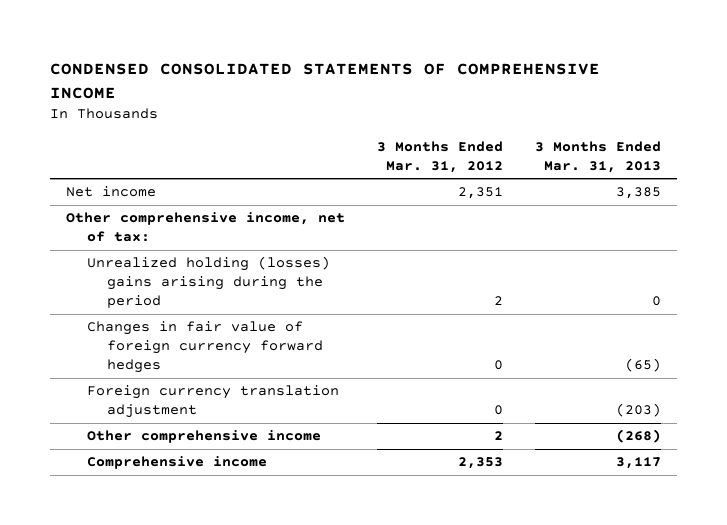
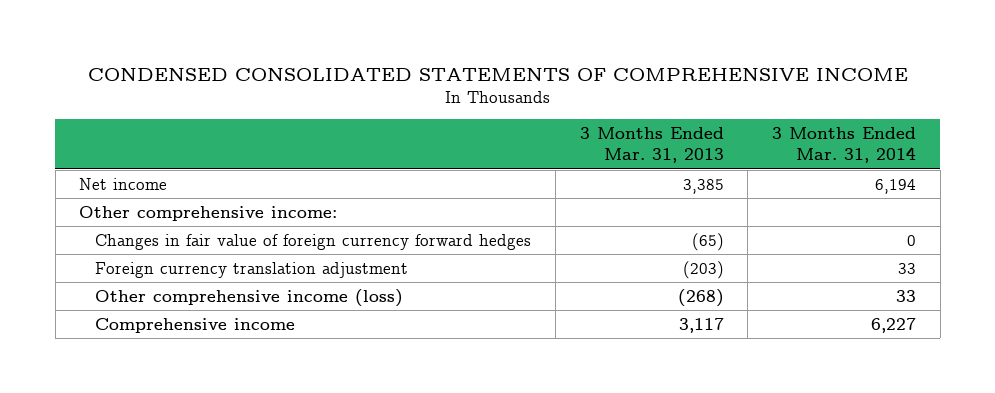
[377,140,504,173] 3 Months Ended Mar. 31, 2012 -> none
none -> [771,127,916,164] 3 Months Ended Mar. 31, 2014
[86,256,330,309] Unrealized holding (losses) gains arising during the period -> none
[66,212,346,243] Other comprehensive income, net of tax: -> [79,205,338,221] Other comprehensive income:
[86,430,321,444] Other comprehensive income -> [95,288,404,307] Other comprehensive income (loss)

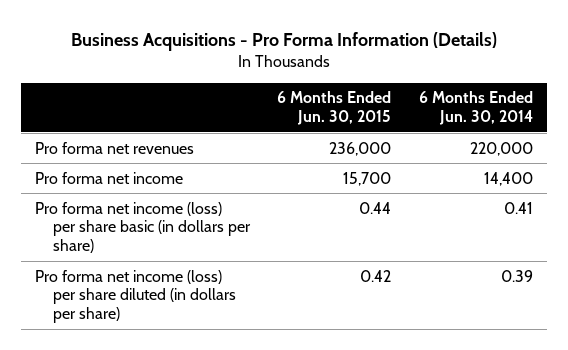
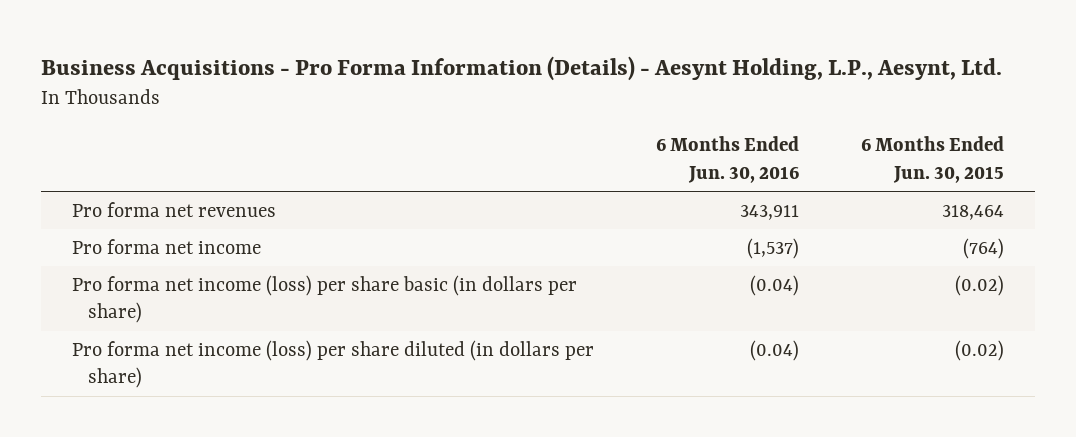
[71,31,498,51] Business Acquisitions - Pro Forma Information (Details) -> [40,55,1002,81] Business Acquisitions - Pro Forma Information (Details) - Aesynt Holding, L.P., Aesynt, Ltd.
[419,91,534,126] 6 Months Ended Jun. 30, 2014 -> none
none -> [655,136,799,183] 6 Months Ended Jun. 30, 2016
[329,141,392,156] 236,000 -> [942,204,1005,220] 318,464
[343,171,392,186] 15,700 -> [963,237,1005,259] (764)
[359,201,392,214] 0.44 -> [955,274,1005,296] (0.02)
[360,269,392,282] 0.42 -> [955,339,1005,361] (0.02)

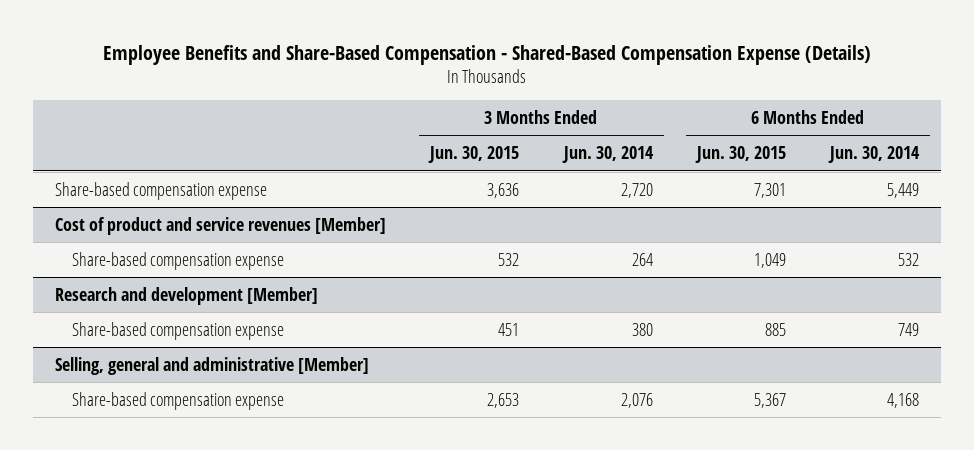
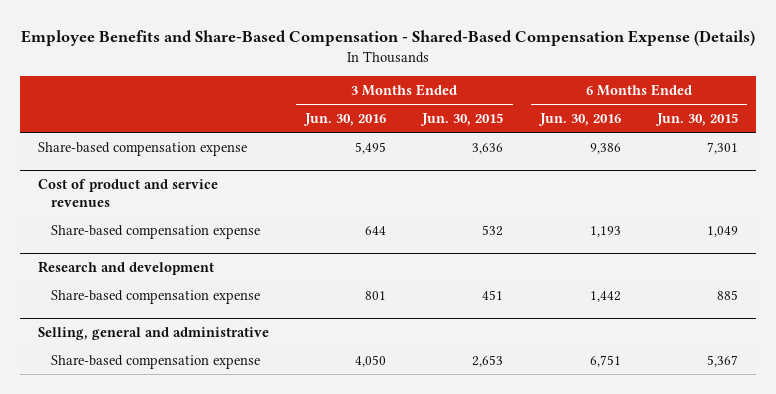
[561,146,654,164] Jun. 30, 2014 -> none
[828,146,921,164] Jun. 30, 2014 -> none
none -> [303,113,387,127] Jun. 30, 2016
none -> [537,113,621,127] Jun. 30, 2016
[55,216,387,235] Cost of product and service revenues [Member] -> [37,178,218,207] Cost of product and service revenues
[55,286,319,305] Research and development [Member] -> [37,260,214,275] Research and development
[55,356,370,375] Selling, general and administrative [Member] -> [37,326,269,340] Selling, general and administrative

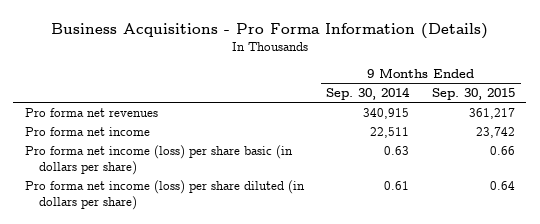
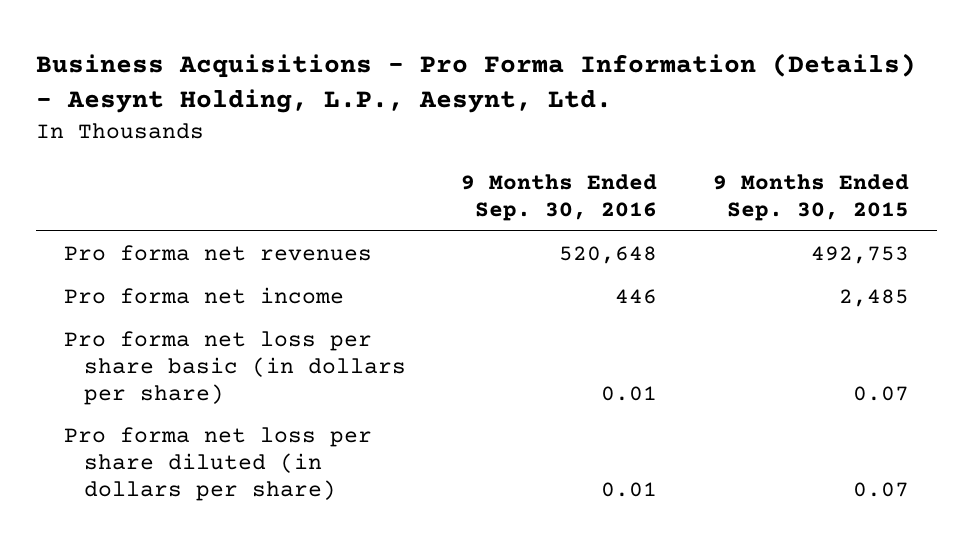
[50,22,488,39] Business Acquisitions - Pro Forma Information (Details) -> [36,52,917,114] Business Acquisitions - Pro Forma Information (Details) - Aesynt Holding, L.P., Aesynt, Ltd.
[326,87,411,101] Sep. 30, 2014 -> none
none -> [461,174,658,222] 9 Months Ended Sep. 30, 2016
[468,108,515,120] 361,217 -> [810,246,909,265] 492,753
[475,127,515,139] 23,742 -> [838,289,909,308] 2,485
[24,145,293,175] Pro forma net income (loss) per share basic (in dollars per share) -> [64,331,406,405] Pro forma net loss per share basic (in dollars per share)
[489,146,515,156] 0.66 -> [852,385,909,401] 0.07
[24,180,305,210] Pro forma net income (loss) per share diluted (in dollars per share) -> [64,427,373,501] Pro forma net loss per share diluted (in dollars per share)
[489,181,515,191] 0.64 -> [852,481,909,497] 0.07

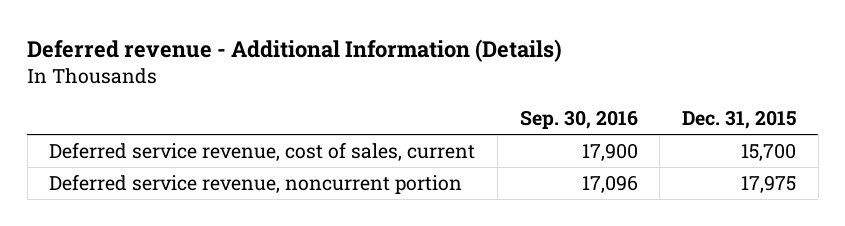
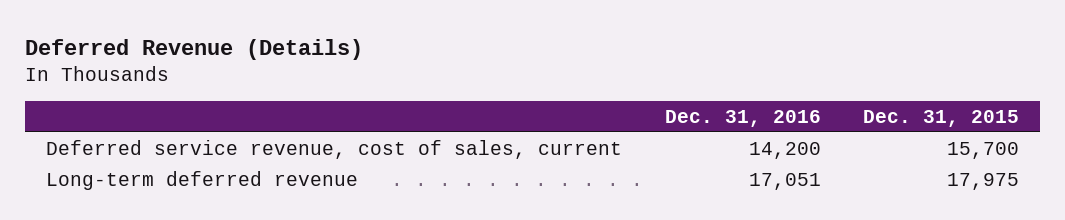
[27,39,563,63] Deferred revenue - Additional Information (Details) -> [25,39,364,61] Deferred Revenue (Details)
[519,110,638,130] Sep. 30, 2016 -> none
none -> [664,109,821,127] Dec. 31, 2016
[49,173,463,194] Deferred service revenue, noncurrent portion -> [46,171,359,191] Long-term deferred revenue

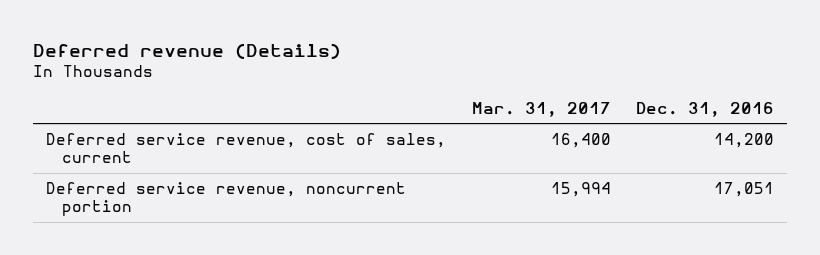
[25,39,364,61] Deferred Revenue (Details) -> [32,42,341,59] Deferred revenue (Details)
[862,109,1019,127] Dec. 31, 2015 -> none
none -> [471,101,611,117] Mar. 31, 2017
[46,171,359,191] Long-term deferred revenue -> [45,182,406,217] Deferred service revenue, noncurrent portion

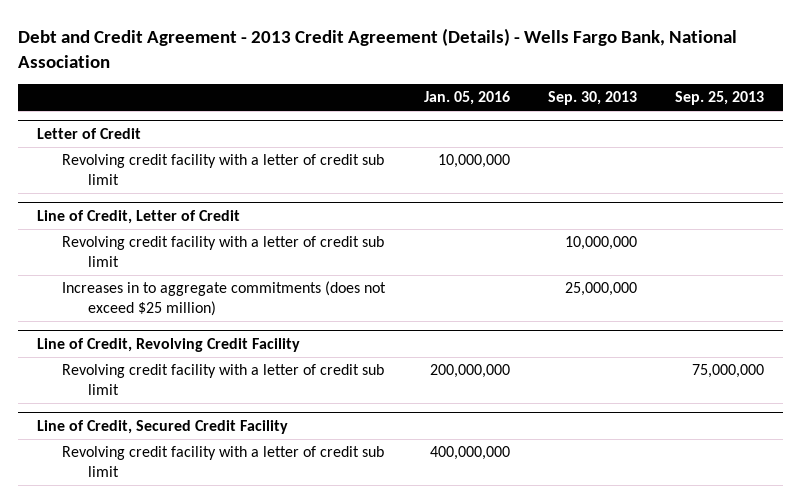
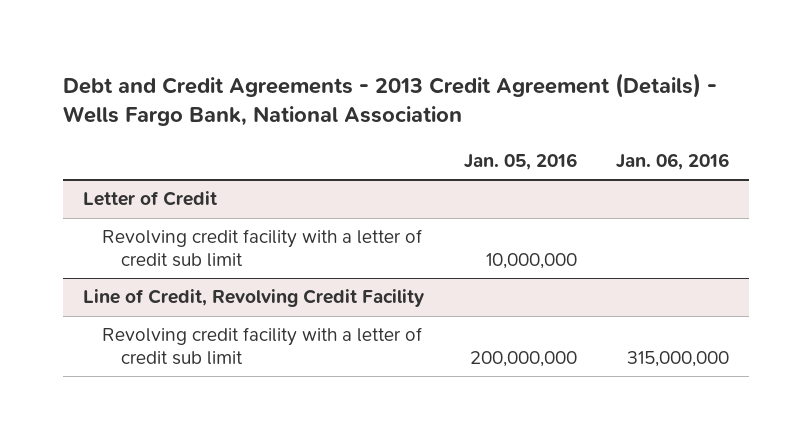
[17,27,737,68] Debt and Credit Agreement - 2013 Credit Agreement (Details) - Wells Fargo Bank, National Association -> [62,72,717,127] Debt and Credit Agreements - 2013 Credit Agreement (Details) - Wells Fargo Bank, National Association
[547,91,637,106] Sep. 30, 2013 -> none
[675,91,765,106] Sep. 25, 2013 -> none
none -> [616,152,730,170] Jan. 06, 2016
[36,210,240,225] Line of Credit, Letter of Credit -> none
[62,236,385,267] Revolving credit facility with a letter of credit sub limit -> none
[62,281,387,316] Increases in to aggregate commitments (does not exceed $25 million) -> none
[36,420,288,435] Line of Credit, Secured Credit Facility -> none
[62,446,385,477] Revolving credit facility with a letter of credit sub limit -> none

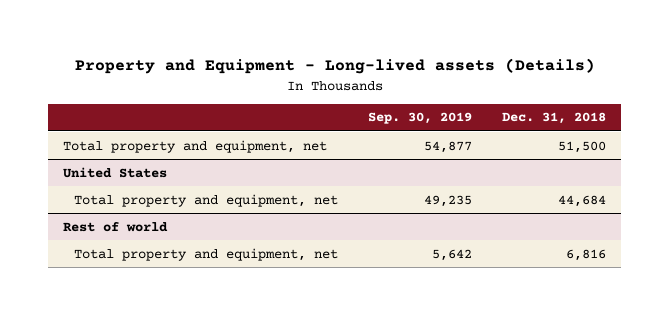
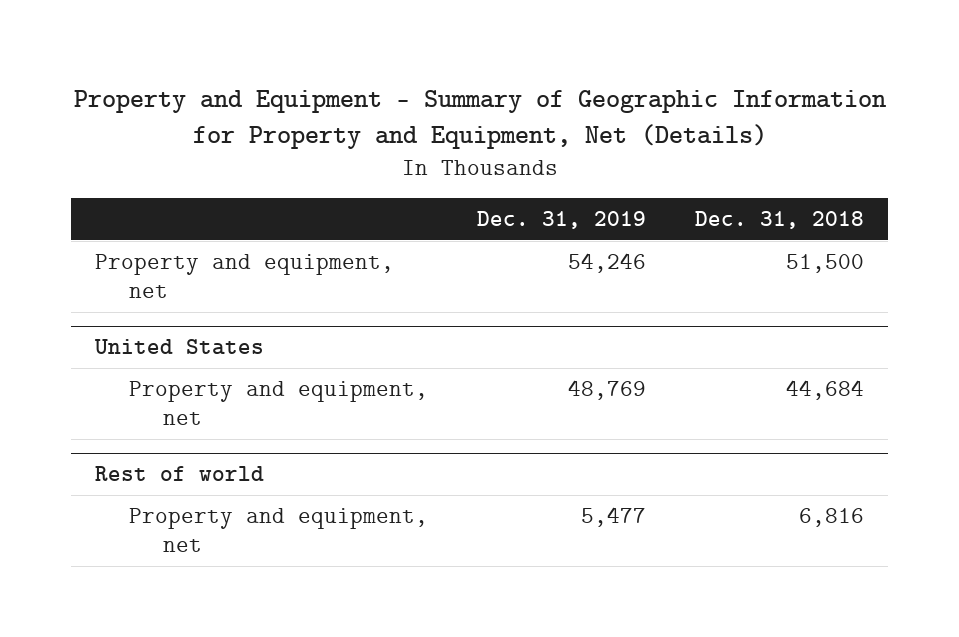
[74,58,595,75] Property and Equipment - Long-lived assets (Details) -> [73,90,887,150] Property and Equipment - Summary of Geographic Information for Property and Equipment, Net (Details)
[368,112,473,125] Sep. 30, 2019 -> none
none -> [476,210,646,229] Dec. 31, 2019
[63,139,328,153] Total property and equipment, net -> [95,253,395,298] Property and equipment, net
[74,193,339,207] Total property and equipment, net -> [129,380,429,425] Property and equipment, net
[74,247,339,261] Total property and equipment, net -> [129,507,429,552] Property and equipment, net

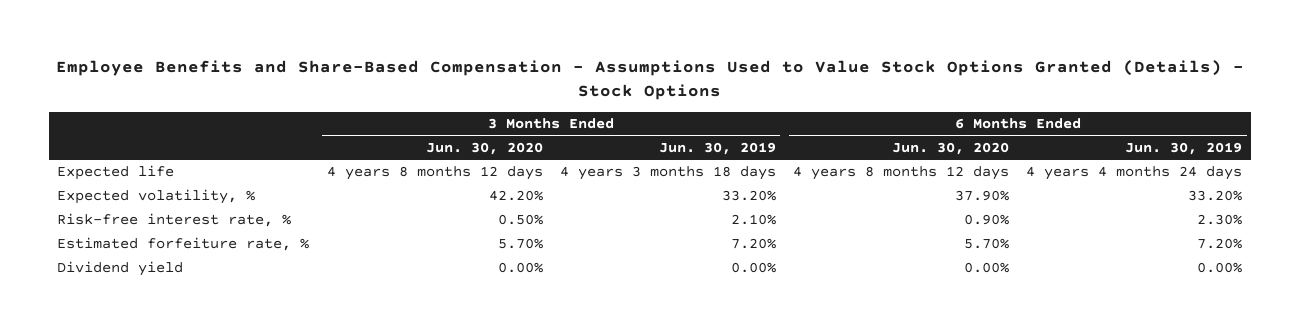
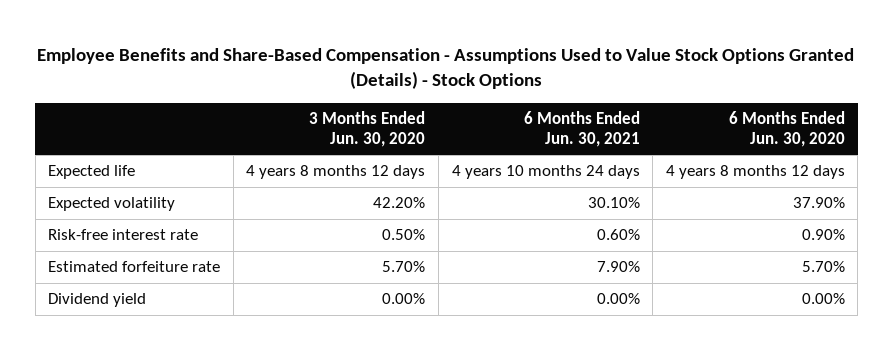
[658,141,776,155] Jun. 30, 2019 -> none
[1125,141,1243,155] Jun. 30, 2019 -> none
none -> [523,111,640,148] 6 Months Ended Jun. 30, 2021
[57,189,256,205] Expected volatility, % -> [48,197,176,212] Expected volatility
[57,213,292,228] Risk-free interest rate, % -> [48,229,199,241] Risk-free interest rate
[57,237,310,252] Estimated forfeiture rate, % -> [48,261,221,273] Estimated forfeiture rate

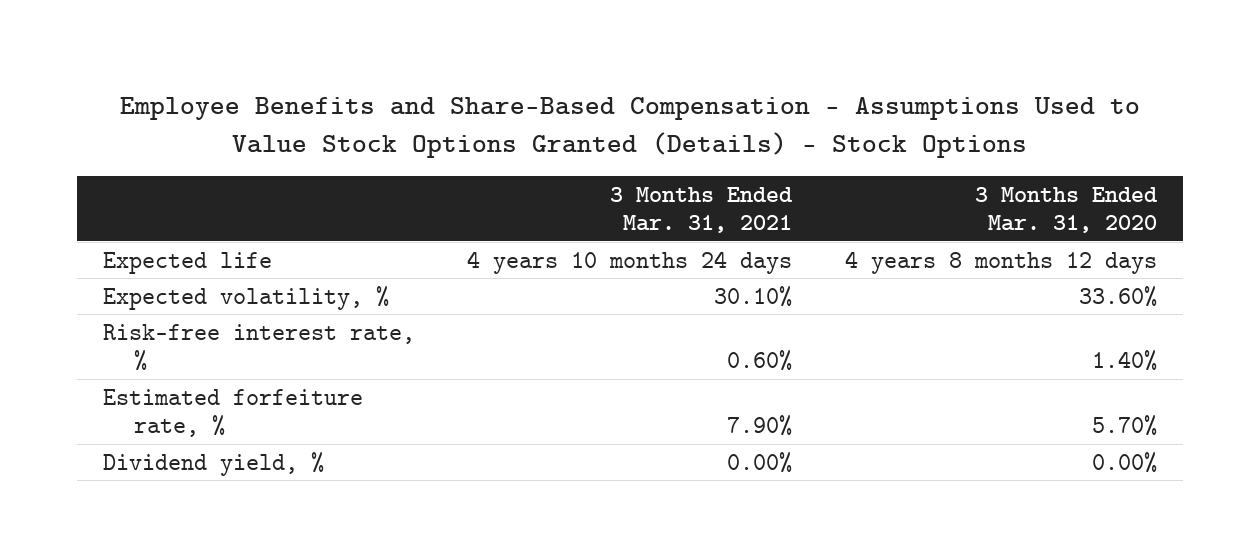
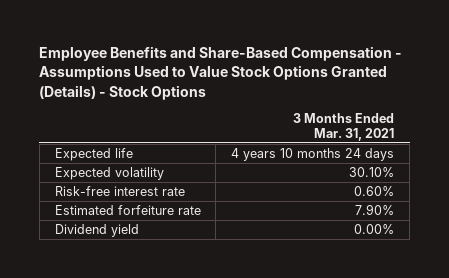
[974,186,1158,233] 3 Months Ended Mar. 31, 2020 -> none
[102,285,389,310] Expected volatility, % -> [54,167,164,181] Expected volatility
[102,323,415,371] Risk-free interest rate, % -> [54,186,185,197] Risk-free interest rate
[102,388,363,437] Estimated forfeiture rate, % -> [54,205,201,216] Estimated forfeiture rate
[102,451,324,476] Dividend yield, % -> [54,224,139,238] Dividend yield

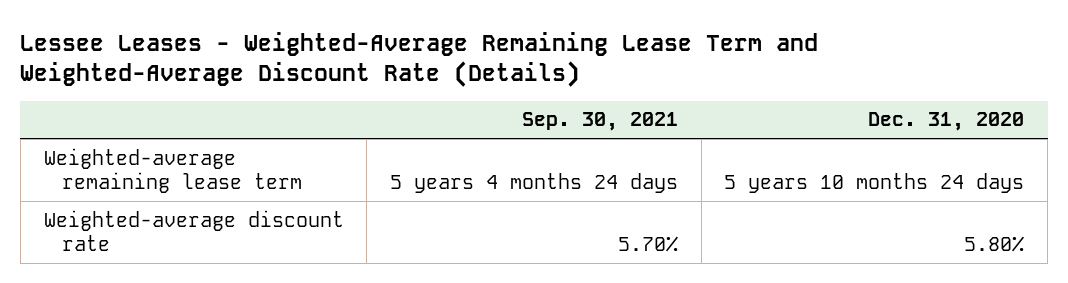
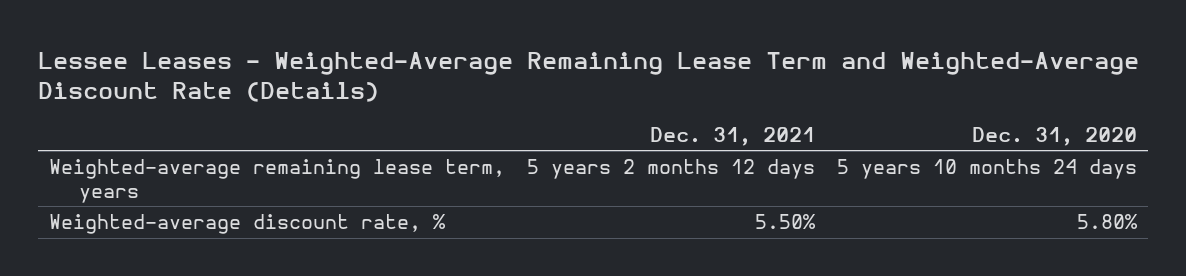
[522,112,679,132] Sep. 30, 2021 -> none
none -> [650,126,816,146] Dec. 31, 2021
[43,147,303,194] Weighted-average remaining lease term -> [49,159,506,204] Weighted-average remaining lease term, years
[43,209,344,252] Weighted-average discount rate -> [49,214,447,235] Weighted-average discount rate, %

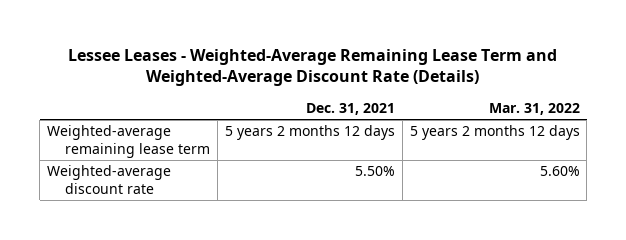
[972,126,1138,146] Dec. 31, 2020 -> none
none -> [488,102,580,115] Mar. 31, 2022
[49,159,506,204] Weighted-average remaining lease term, years -> [46,125,210,158] Weighted-average remaining lease term
[49,214,447,235] Weighted-average discount rate, % -> [46,165,171,194] Weighted-average discount rate

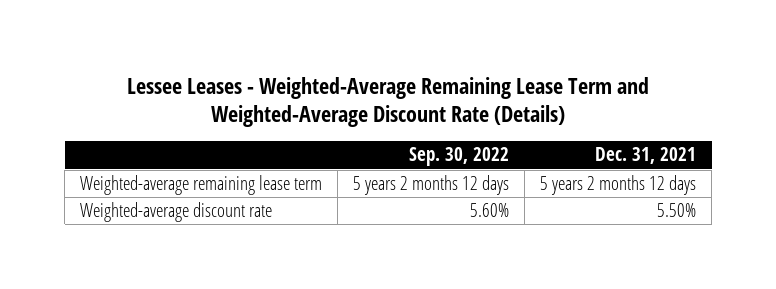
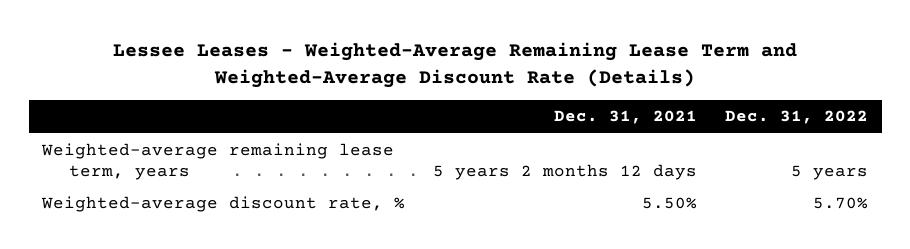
[409,147,510,167] Sep. 30, 2022 -> none
none -> [724,110,868,125] Dec. 31, 2022
[80,175,323,196] Weighted-average remaining lease term -> [41,143,395,180] Weighted-average remaining lease term, years
[80,202,273,223] Weighted-average discount rate -> [41,196,406,213] Weighted-average discount rate, %

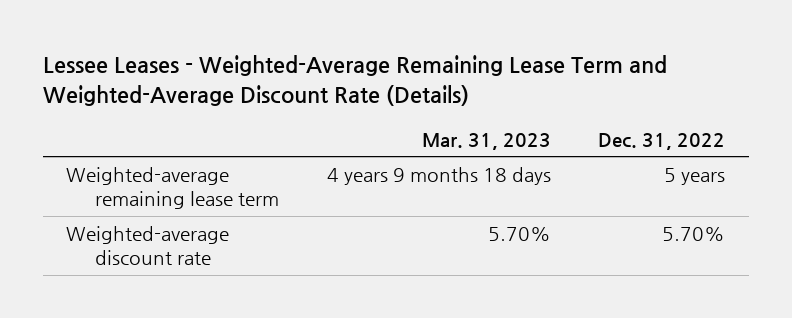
[554,110,698,125] Dec. 31, 2021 -> none
none -> [421,132,551,150] Mar. 31, 2023
[41,143,395,180] Weighted-average remaining lease term, years -> [66,167,280,209] Weighted-average remaining lease term
[41,196,406,213] Weighted-average discount rate, % -> [66,226,230,265] Weighted-average discount rate

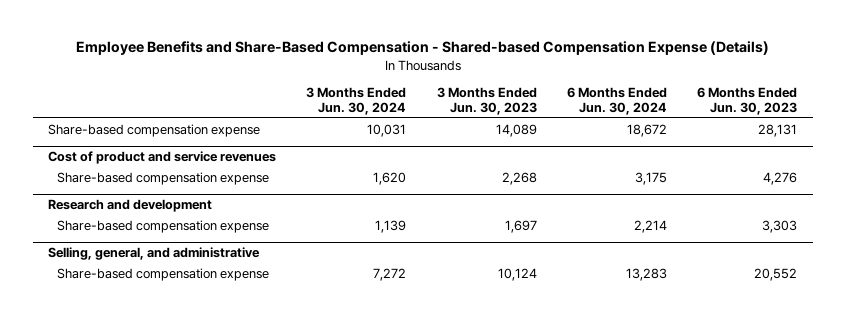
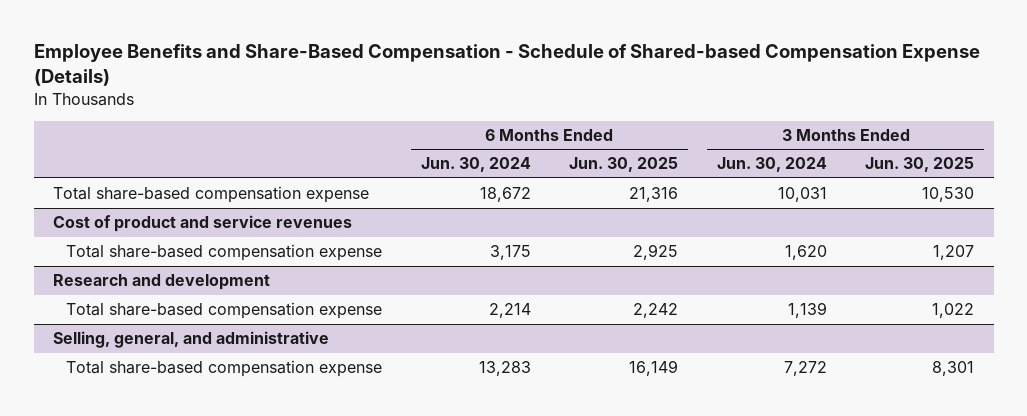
[75,41,769,56] Employee Benefits and Share-Based Compensation - Shared-based Compensation Expense (Details) -> [33,44,980,87] Employee Benefits and Share-Based Compensation - Schedule of Shared-based Compensation Expense (Details)
[436,87,537,116] 3 Months Ended Jun. 30, 2023 -> none
[697,87,798,116] 6 Months Ended Jun. 30, 2023 -> none
none -> [569,157,679,173] Jun. 30, 2025
none -> [865,157,975,173] Jun. 30, 2025
[47,123,260,137] Share-based compensation expense -> [53,186,370,204] Total share-based compensation expense
[57,171,270,185] Share-based compensation expense -> [66,244,383,262] Total share-based compensation expense
[57,219,270,233] Share-based compensation expense -> [66,302,383,320] Total share-based compensation expense
[57,267,270,281] Share-based compensation expense -> [66,360,383,378] Total share-based compensation expense

